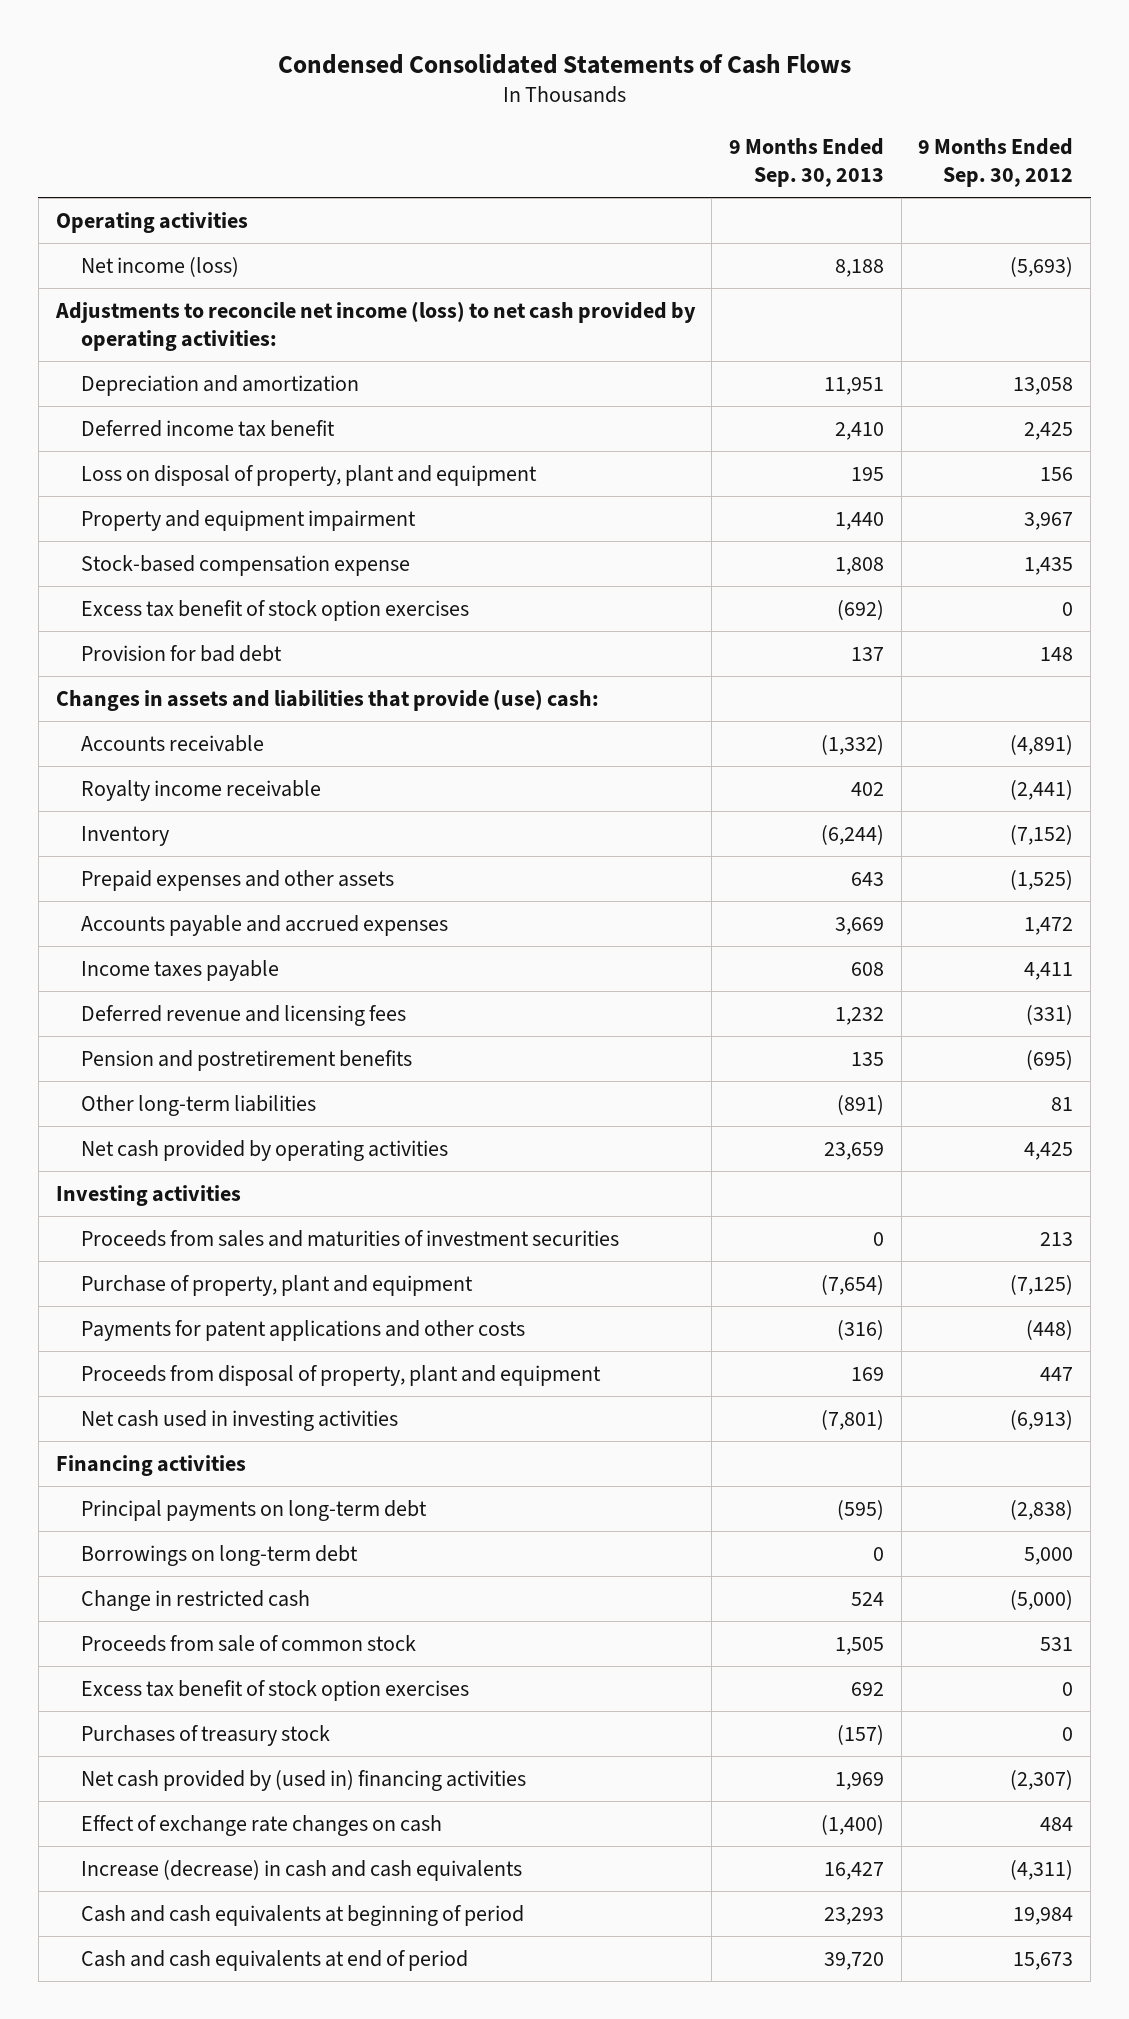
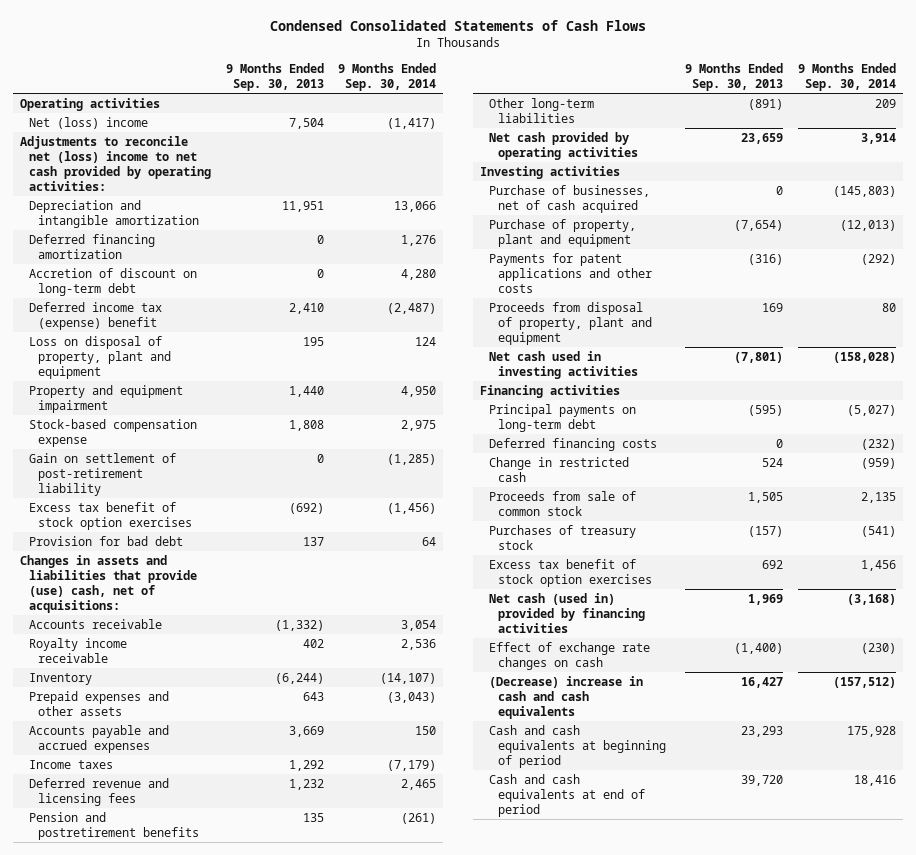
[918,138,1074,188] 9 Months Ended Sep. 30, 2012 -> none
none -> [337,63,436,92] 9 Months Ended Sep. 30, 2014
[81,256,240,277] Net income (loss) -> [29,116,149,129] Net (loss) income
[835,258,885,277] 8,188 -> [288,117,324,129] 7,504
[54,300,696,351] Adjustments to reconcile net income (loss) to net cash provided by operating activities: -> [20,135,212,191] Adjustments to reconcile net (loss) income to net cash provided by operating activities:
[81,374,360,396] Depreciation and amortization -> [29,199,200,228] Depreciation and intangible amortization
none -> [29,233,156,259] Deferred financing amortization
none -> [29,267,198,296] Accretion of discount on long-term debt
[81,419,336,437] Deferred income tax benefit -> [29,301,163,330] Deferred income tax (expense) benefit
none -> [29,452,177,496] Gain on settlement of post-retirement liability
[55,688,599,711] Changes in assets and liabilities that provide (use) cash: -> [20,554,198,613] Changes in assets and liabilities that provide (use) cash, net of acquisitions:
[81,959,280,981] Income taxes payable -> [29,759,114,769] Income taxes
[851,961,885,976] 608 -> [288,759,324,771] 1,292
[81,1229,620,1247] Proceeds from sales and maturities of investment securities -> none
none -> [488,184,650,213] Purchase of businesses, net of cash acquired
[81,1544,359,1566] Borrowings on long-term debt -> none
none -> [488,437,657,451] Deferred financing costs
[81,1679,470,1701] Excess tax benefit of stock option exercises -> [488,558,652,587] Excess tax benefit of stock option exercises
[81,1769,527,1791] Net cash provided by (used in) financing activities -> [488,592,645,633] Net cash (used in) provided by financing activities
[81,1859,523,1881] Increase (decrease) in cash and cash equivalents -> [488,675,643,719] (Decrease) increase in cash and cash equivalents

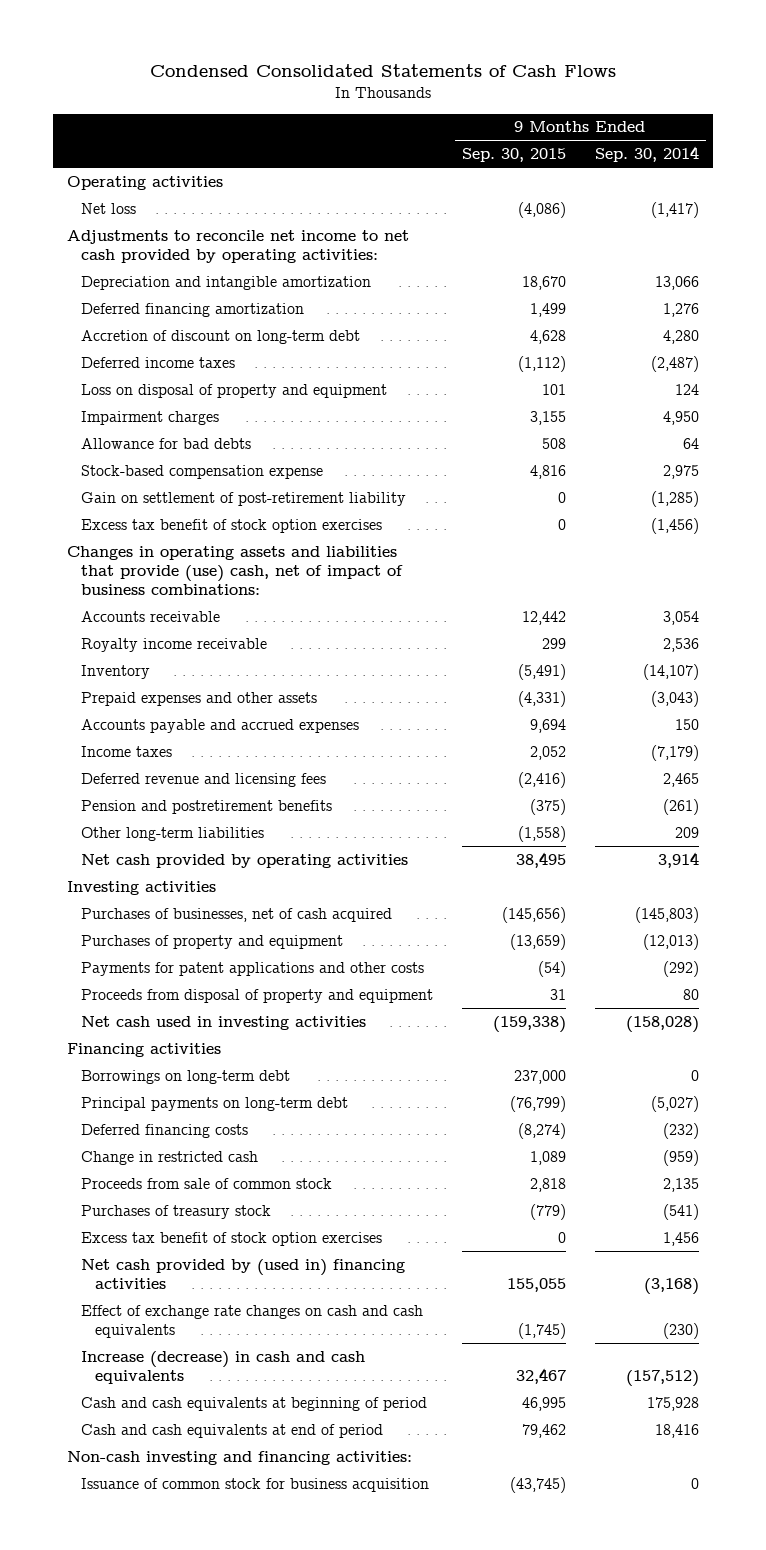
[225,63,324,92] 9 Months Ended Sep. 30, 2013 -> none
none -> [461,148,566,163] Sep. 30, 2015
[29,116,149,129] Net (loss) income -> [81,202,137,214] Net loss
[20,135,212,191] Adjustments to reconcile net (loss) income to net cash provided by operating activities: -> [67,229,410,263] Adjustments to reconcile net income to net cash provided by operating activities:
[29,301,163,330] Deferred income tax (expense) benefit -> [81,356,236,368] Deferred income taxes
[29,335,172,379] Loss on disposal of property, plant and equipment -> [81,383,388,398] Loss on disposal of property and equipment
[29,384,184,413] Property and equipment impairment -> [81,410,220,425] Impairment charges
none -> [81,437,252,449] Allowance for bad debts
[29,535,184,546] Provision for bad debt -> none
[20,554,198,613] Changes in assets and liabilities that provide (use) cash, net of acquisitions: -> [67,545,404,595] Changes in operating assets and liabilities that provide (use) cash, net of impact of business combinations:
[488,184,650,213] Purchase of businesses, net of cash acquired -> [81,907,393,922] Purchases of businesses, net of cash acquired
[488,218,636,247] Purchase of property, plant and equipment -> [81,934,344,949] Purchases of property and equipment
[488,301,652,345] Proceeds from disposal of property, plant and equipment -> [81,988,434,1003] Proceeds from disposal of property and equipment
none -> [81,1069,291,1084] Borrowings on long-term debt
[488,592,645,633] Net cash (used in) provided by financing activities -> [81,1258,406,1289] Net cash provided by (used in) financing activities
[488,641,650,670] Effect of exchange rate changes on cash -> [81,1304,424,1338] Effect of exchange rate changes on cash and cash equivalents
[488,675,643,719] (Decrease) increase in cash and cash equivalents -> [81,1350,366,1384] Increase (decrease) in cash and cash equivalents
none -> [67,1450,413,1465] Non-cash investing and financing activities:
none -> [81,1477,430,1492] Issuance of common stock for business acquisition

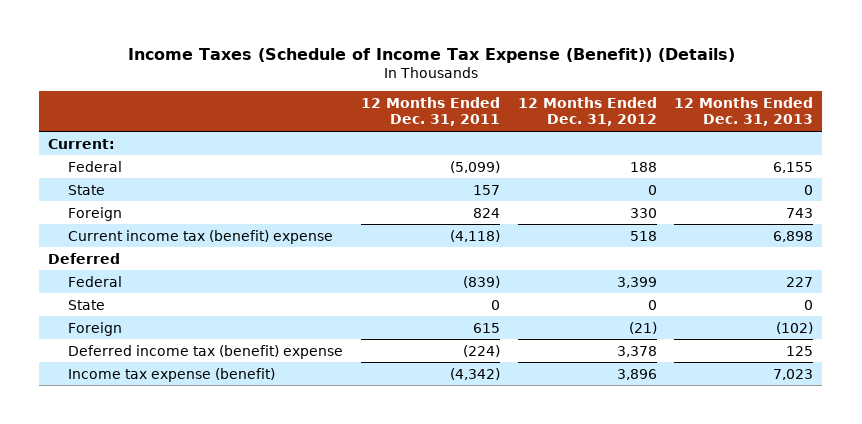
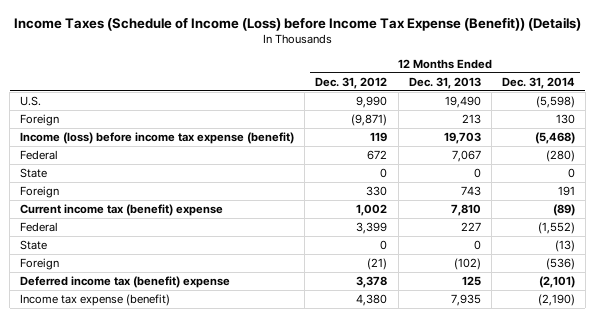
[127,47,735,63] Income Taxes (Schedule of Income Tax Expense (Benefit)) (Details) -> [13,16,581,31] Income Taxes (Schedule of Income (Loss) before Income Tax Expense (Benefit)) (Details)
[360,96,500,127] 12 Months Ended Dec. 31, 2011 -> none
none -> [501,76,575,89] Dec. 31, 2014
[48,138,116,149] Current: -> none
none -> [20,96,42,107] U.S.
none -> [20,114,60,127] Foreign
none -> [20,132,295,145] Income (loss) before income tax expense (benefit)
[629,161,657,172] 188 -> [367,150,388,161] 672
[773,161,814,173] 6,155 -> [451,150,481,163] 7,067
[48,252,121,264] Deferred -> none
[629,230,657,241] 518 -> [356,204,388,217] 1,002
[773,230,814,242] 6,898 -> [450,204,481,217] 7,810
[616,368,657,380] 3,896 -> [356,294,388,307] 4,380
[773,368,814,380] 7,023 -> [450,294,481,307] 7,935

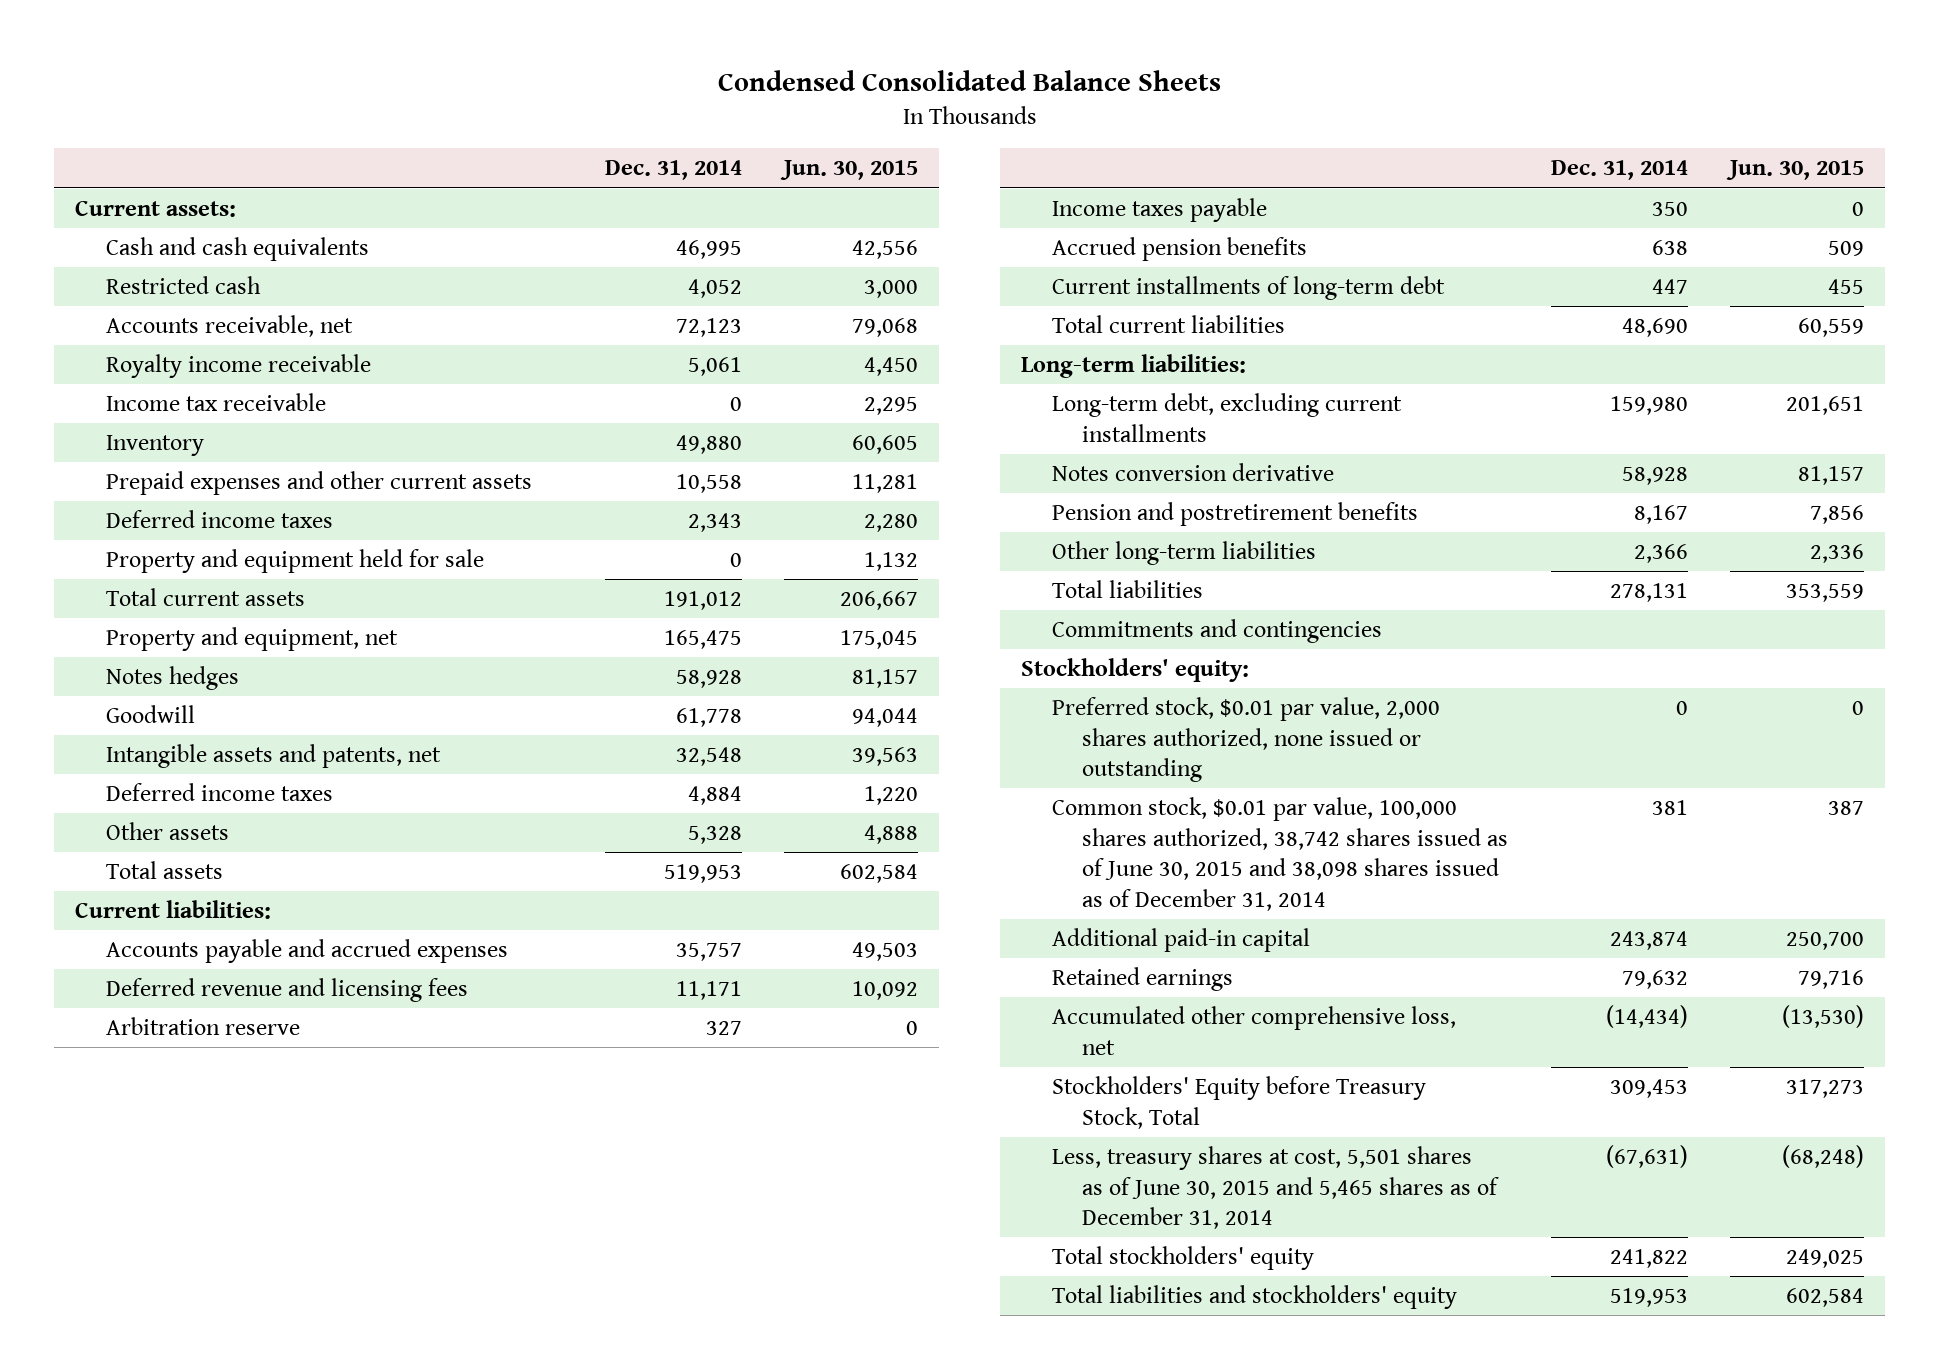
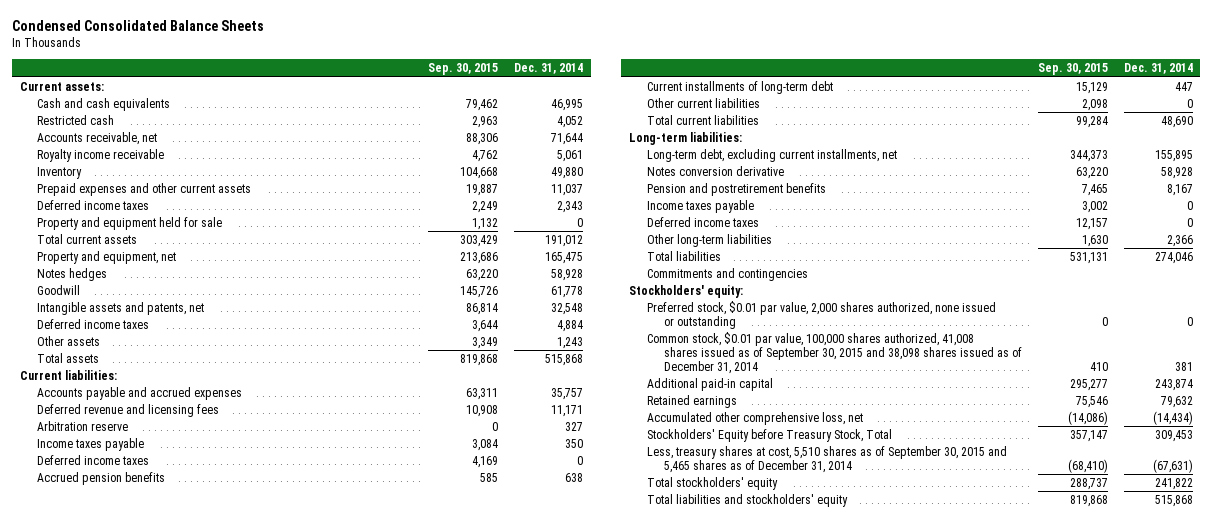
[780,160,919,181] Jun. 30, 2015 -> none
none -> [428,63,499,76] Sep. 30, 2015
[675,318,742,338] 72,123 -> [551,132,584,145] 71,644
[105,393,326,412] Income tax receivable -> none
[675,474,742,494] 10,558 -> [551,183,584,196] 11,037
[687,826,742,845] 5,328 -> [557,336,584,349] 1,243
[663,864,742,884] 519,953 -> [545,353,584,366] 515,868
none -> [37,454,150,465] Deferred income taxes
none -> [646,97,760,108] Other current liabilities
[1051,393,1402,442] Long-term debt, excluding current installments -> [646,148,897,162] Long-term debt, excluding current installments, net
[1609,396,1688,416] 159,980 -> [1154,149,1193,162] 155,895
none -> [646,199,754,213] Income taxes payable
none -> [646,216,759,227] Deferred income taxes
[1609,583,1688,603] 278,131 -> [1154,251,1193,264] 274,046
[1051,797,1509,911] Common stock, $0.01 par value, 100,000 shares authorized, 38,742 shares issued as of June 30, 2015 and 38,098 shares issued as of December 31, 2014 -> [646,331,1023,374] Common stock, $0.01 par value, 100,000 shares authorized, 41,008 shares issued as of September 30, 2015 and 38,098 shares issued as of December 31, 2014
[1051,1146,1500,1230] Less, treasury shares at cost, 5,501 shares as of June 30, 2015 and 5,465 shares as of December 31, 2014 -> [646,445,1007,473] Less, treasury shares at cost, 5,510 shares as of September 30, 2015 and 5,465 shares as of December 31, 2014
[1609,1288,1688,1308] 519,953 -> [1154,494,1193,507] 515,868

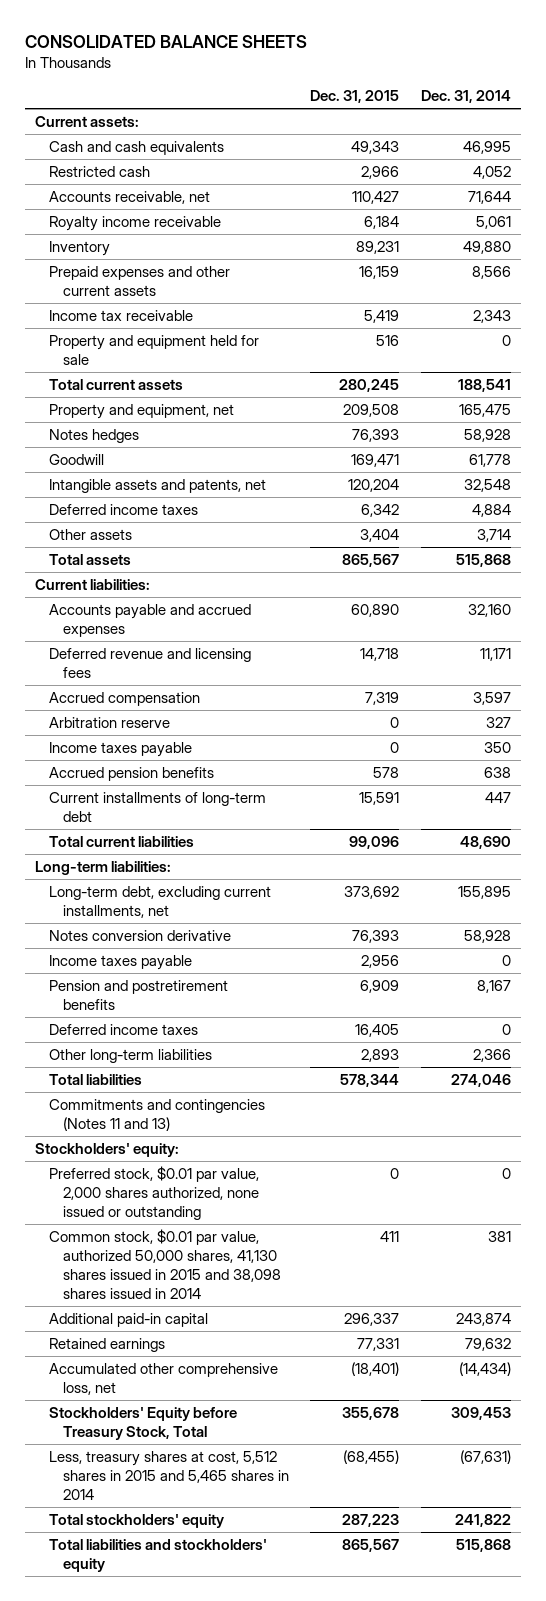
[12,19,265,31] Condensed Consolidated Balance Sheets -> [24,35,307,49] CONSOLIDATED BALANCE SHEETS
[428,63,499,76] Sep. 30, 2015 -> none
none -> [310,90,400,104] Dec. 31, 2015
[551,183,584,196] 11,037 -> [471,265,511,279] 8,566
[37,199,150,210] Deferred income taxes -> [49,309,194,321] Income tax receivable
[545,234,584,247] 191,012 -> [457,378,511,392] 188,541
[557,336,584,349] 1,243 -> [476,528,511,542] 3,714
[551,387,584,400] 35,757 -> [467,603,511,617] 32,160
none -> [49,691,201,706] Accrued compensation
[37,454,150,465] Deferred income taxes -> none
[646,97,760,108] Other current liabilities -> none
[646,182,826,196] Pension and postretirement benefits -> [49,979,229,1010] Pension and postretirement benefits
[646,267,808,281] Commitments and contingencies -> [49,1098,266,1131] Commitments and contingencies (Notes 11 and 13)
[646,331,1023,374] Common stock, $0.01 par value, 100,000 shares authorized, 41,008 shares issued as of September 30, 2015 and 38,098 shares issued as of December 31, 2014 -> [49,1228,282,1299] Common stock, $0.01 par value, authorized 50,000 shares, 41,130 shares issued in 2015 and 38,098 shares issued in 2014
[646,445,1007,473] Less, treasury shares at cost, 5,510 shares as of September 30, 2015 and 5,465 shares as of December 31, 2014 -> [49,1450,290,1500] Less, treasury shares at cost, 5,512 shares in 2015 and 5,465 shares in 2014

